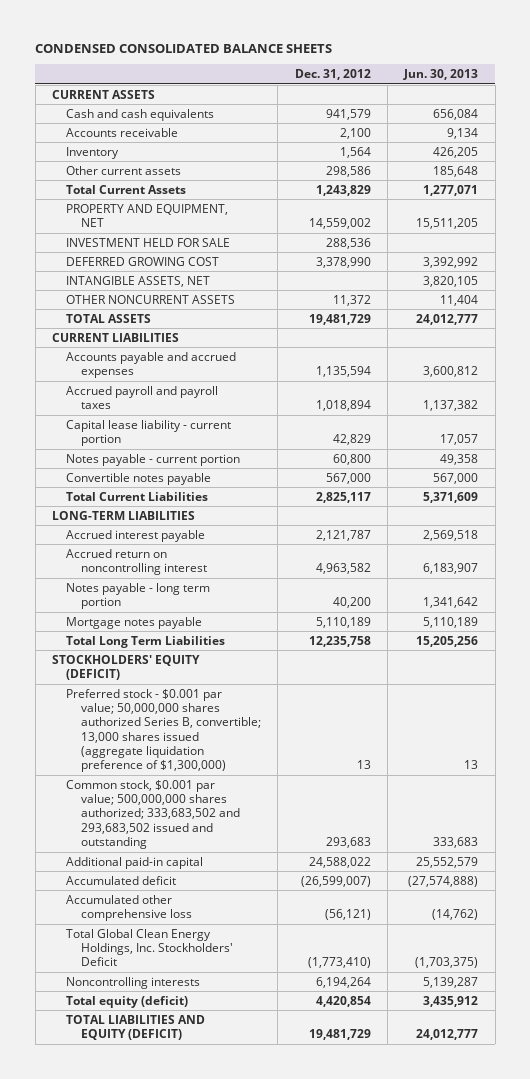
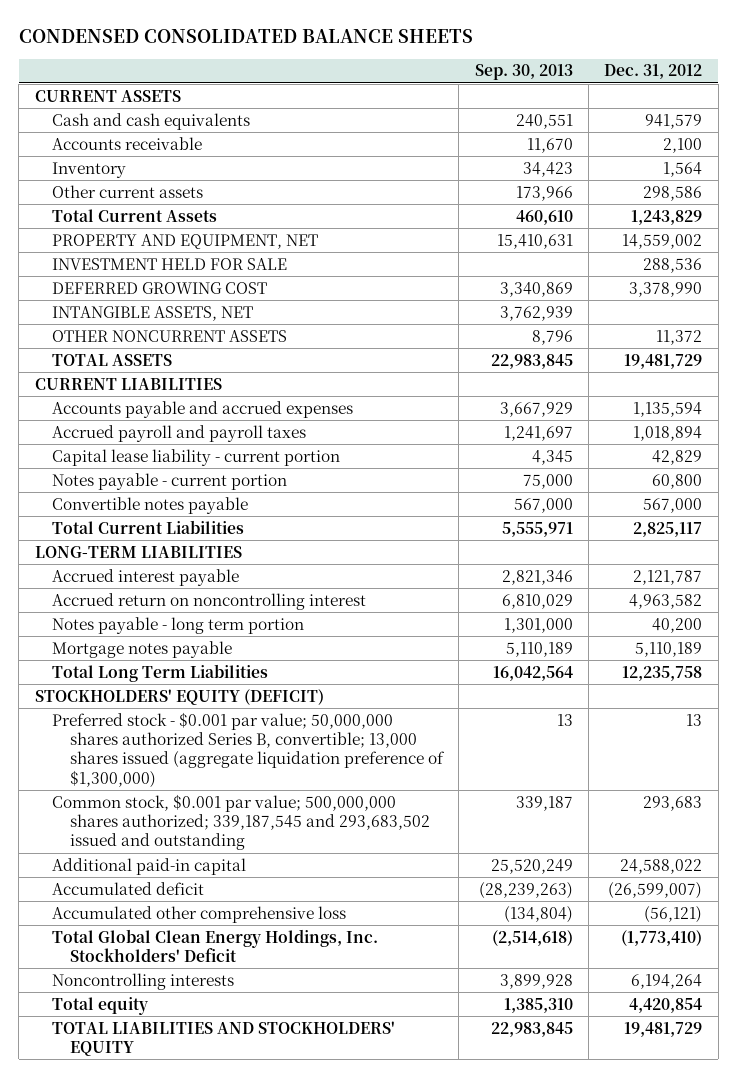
[403,69,479,81] Jun. 30, 2013 -> none
none -> [474,64,573,81] Sep. 30, 2013
[66,779,240,850] Common stock, $0.001 par value; 500,000,000 shares authorized; 333,683,502 and 293,683,502 issued and outstanding -> [52,793,431,851] Common stock, $0.001 par value; 500,000,000 shares authorized; 339,187,545 and 293,683,502 issued and outstanding
[66,995,189,1008] Total equity (deficit) -> [52,996,149,1015] Total equity
[66,1014,206,1041] TOTAL LIABILITIES AND EQUITY (DEFICIT) -> [52,1020,396,1057] TOTAL LIABILITIES AND STOCKHOLDERS' EQUITY

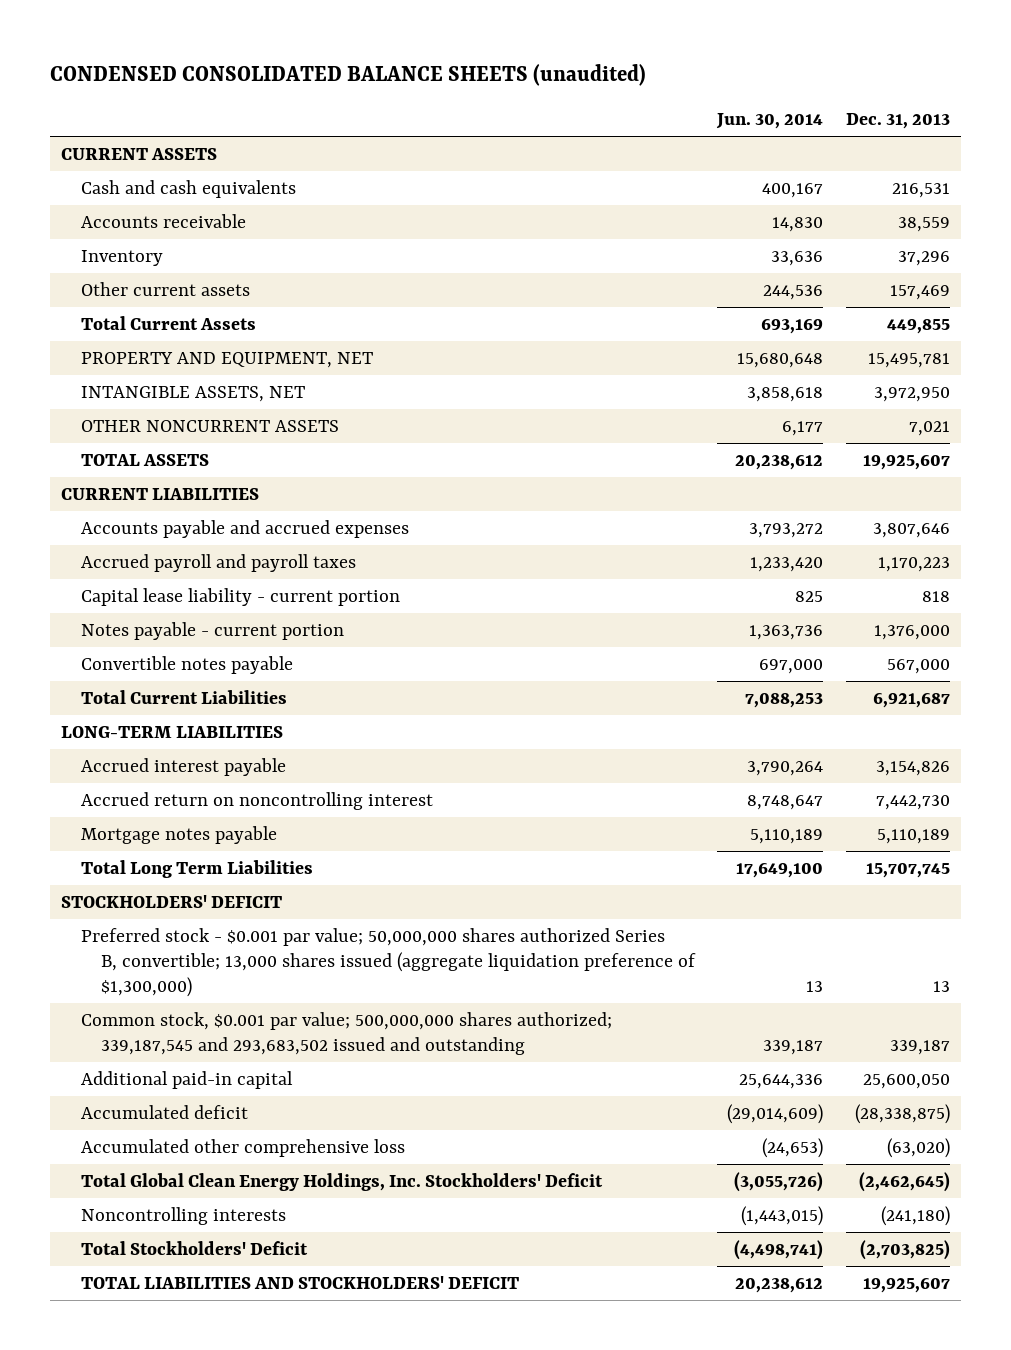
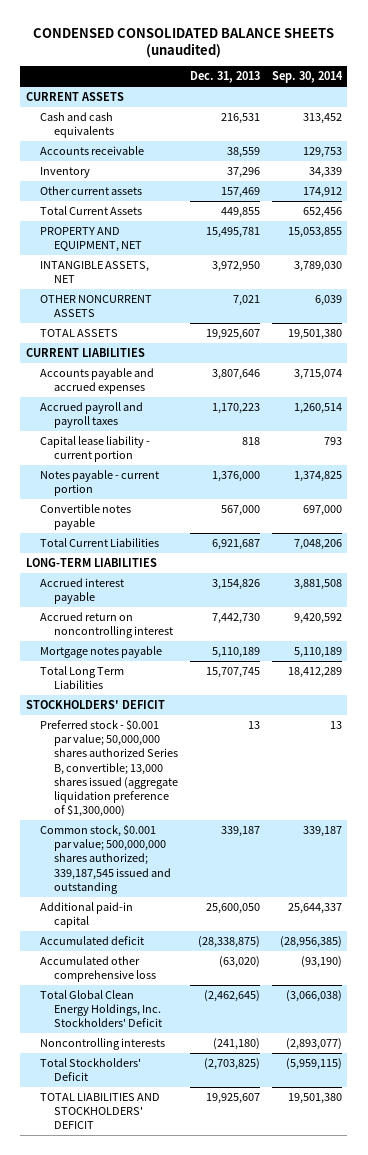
[716,112,824,129] Jun. 30, 2014 -> none
none -> [271,71,343,84] Sep. 30, 2014
[80,1012,612,1055] Common stock, $0.001 par value; 500,000,000 shares authorized; 339,187,545 and 293,683,502 issued and outstanding -> [40,824,172,894] Common stock, $0.001 par value; 500,000,000 shares authorized; 339,187,545 issued and outstanding

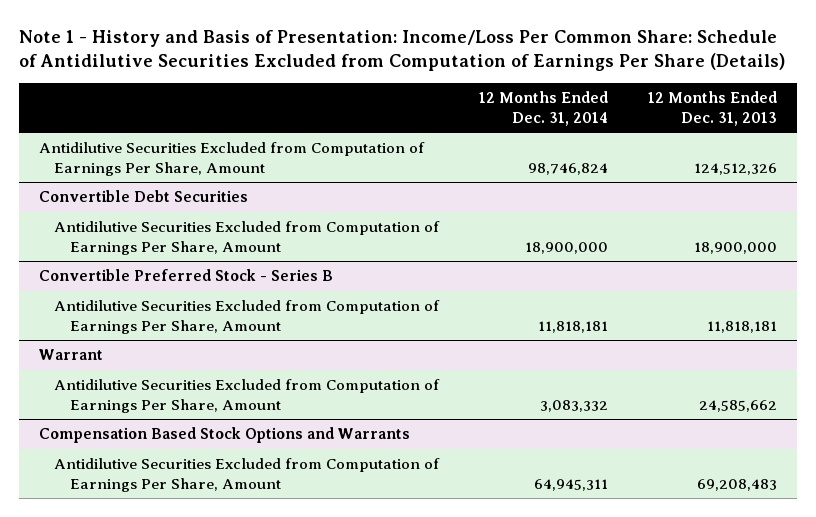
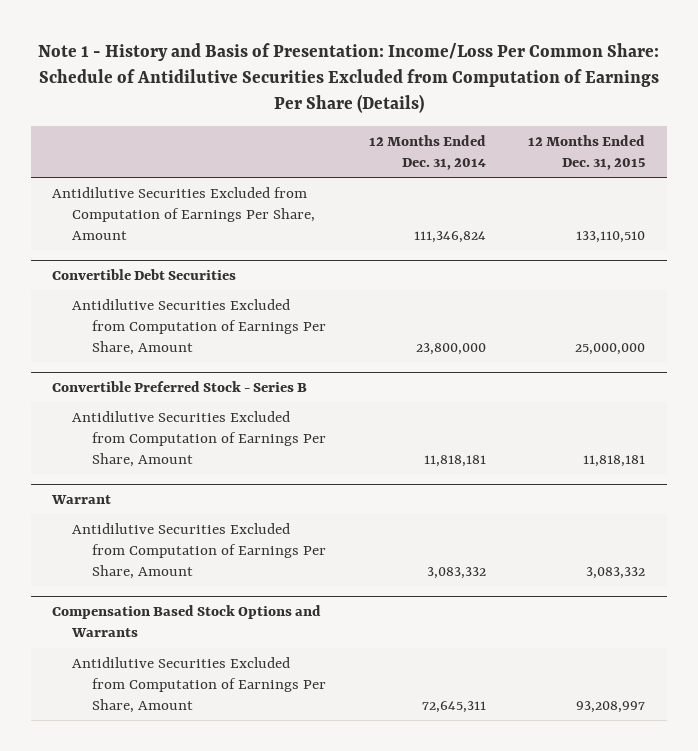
[647,91,777,126] 12 Months Ended Dec. 31, 2013 -> none
none -> [528,134,646,170] 12 Months Ended Dec. 31, 2015
[528,162,609,175] 98,746,824 -> [413,230,486,243] 111,346,824
[525,241,609,254] 18,900,000 -> [415,342,486,355] 23,800,000
[534,478,609,491] 64,945,311 -> [421,700,486,713] 72,645,311

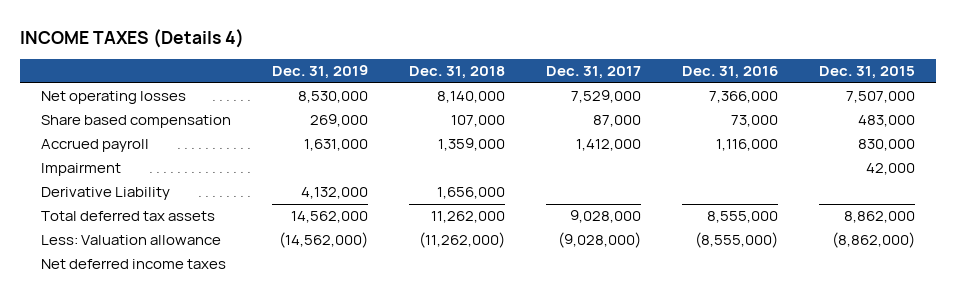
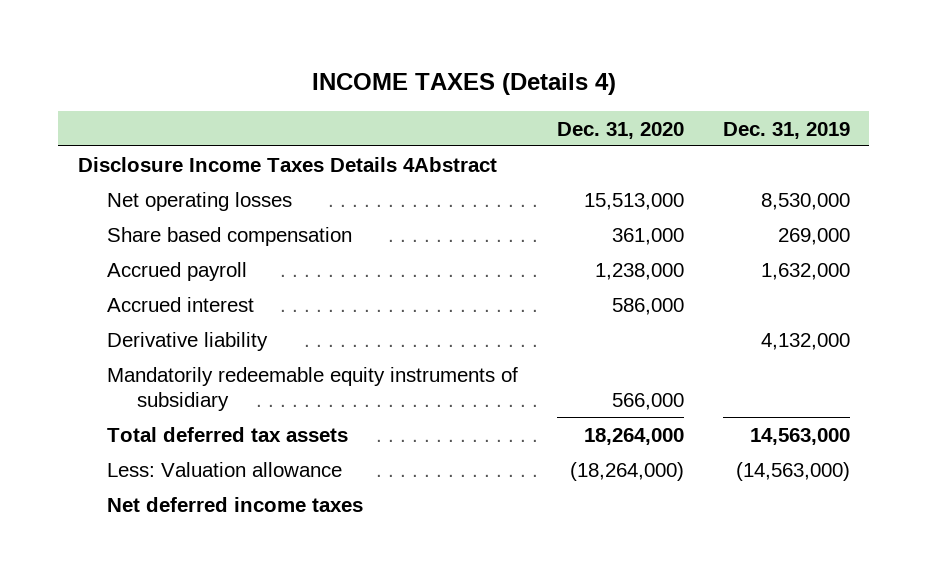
[408,66,505,80] Dec. 31, 2018 -> none
[546,66,642,80] Dec. 31, 2017 -> none
[682,66,779,80] Dec. 31, 2016 -> none
[819,66,916,80] Dec. 31, 2015 -> none
none -> [557,121,685,139] Dec. 31, 2020
none -> [77,156,497,172] Disclosure Income Taxes Details 4Abstract
[40,163,121,177] Impairment -> none
[303,139,368,152] 1,631,000 -> [760,262,850,280] 1,632,000
none -> [107,296,255,312] Accrued interest
[40,187,170,201] Derivative Liability -> [107,331,269,351] Derivative liability
none -> [107,366,519,412] Mandatorily redeemable equity instruments of subsidiary
[290,211,368,224] 14,562,000 -> [749,427,850,445] 14,563,000
[278,232,368,249] (14,562,000) -> [735,461,850,481] (14,563,000)

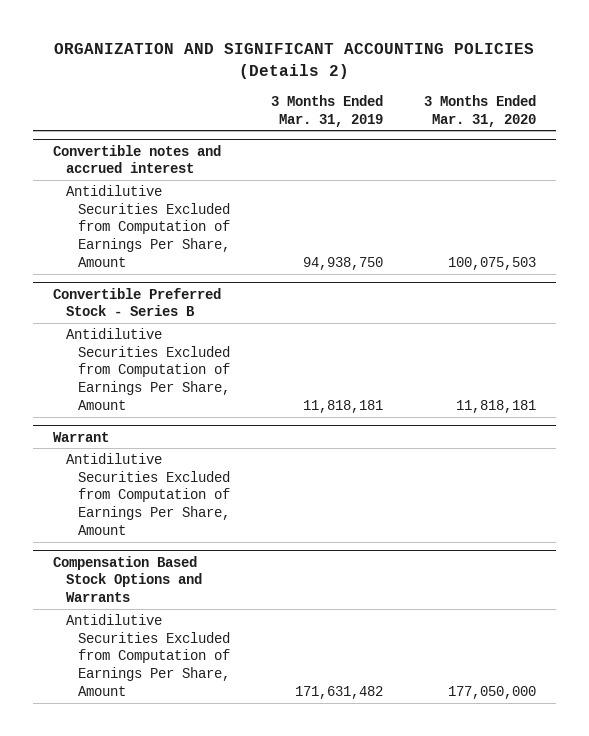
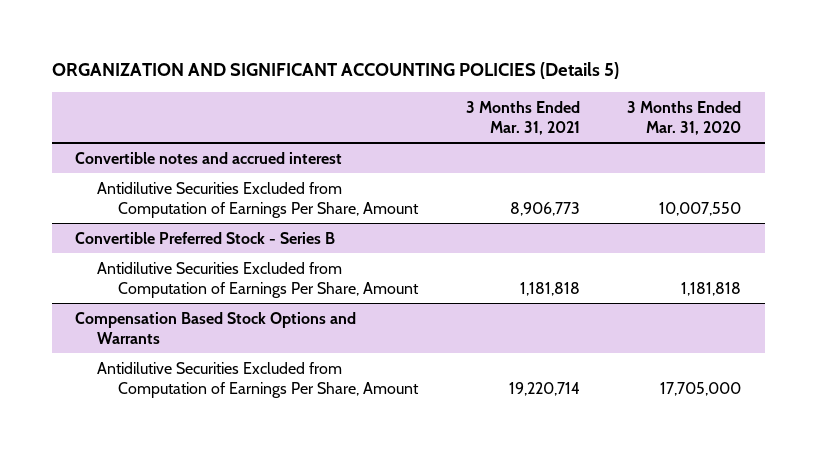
[54,43,535,80] ORGANIZATION AND SIGNIFICANT ACCOUNTING POLICIES (Details 2) -> [51,62,619,80] ORGANIZATION AND SIGNIFICANT ACCOUNTING POLICIES (Details 5)
[270,94,383,127] 3 Months Ended Mar. 31, 2019 -> none
none -> [465,100,580,135] 3 Months Ended Mar. 31, 2021
[447,256,536,270] 100,075,503 -> [658,201,741,216] 10,007,550
[53,431,110,442] Warrant -> none
[65,452,231,535] Antidilutive Securities Excluded from Computation of Earnings Per Share, Amount -> none
[455,399,536,413] 11,818,181 -> [680,281,741,296] 1,181,818
[447,685,536,699] 177,050,000 -> [659,381,741,396] 17,705,000

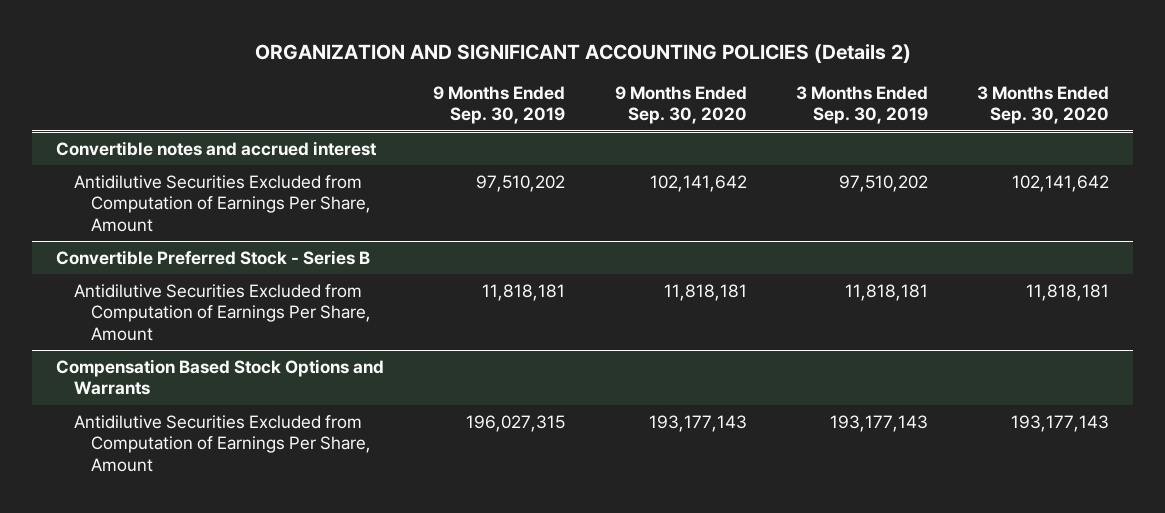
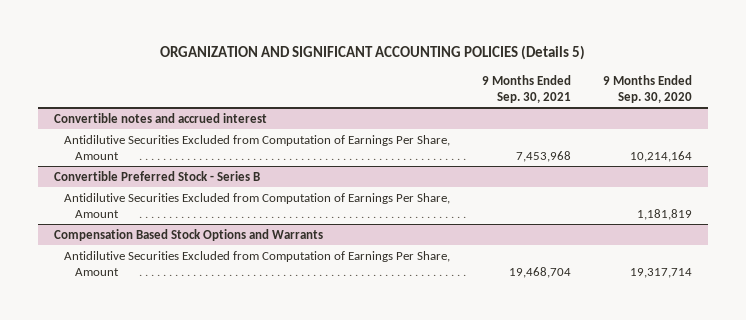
[254,43,911,63] ORGANIZATION AND SIGNIFICANT ACCOUNTING POLICIES (Details 2) -> [159,45,585,61] ORGANIZATION AND SIGNIFICANT ACCOUNTING POLICIES (Details 5)
[433,85,566,125] 9 Months Ended Sep. 30, 2019 -> none
[795,85,928,125] 3 Months Ended Sep. 30, 2019 -> none
[976,85,1109,125] 3 Months Ended Sep. 30, 2020 -> none
none -> [482,74,572,104] 9 Months Ended Sep. 30, 2021
[649,174,747,192] 102,141,642 -> [630,150,693,162] 10,214,164
[663,283,747,301] 11,818,181 -> [637,208,693,220] 1,181,819
[648,414,747,432] 193,177,143 -> [630,267,693,278] 19,317,714

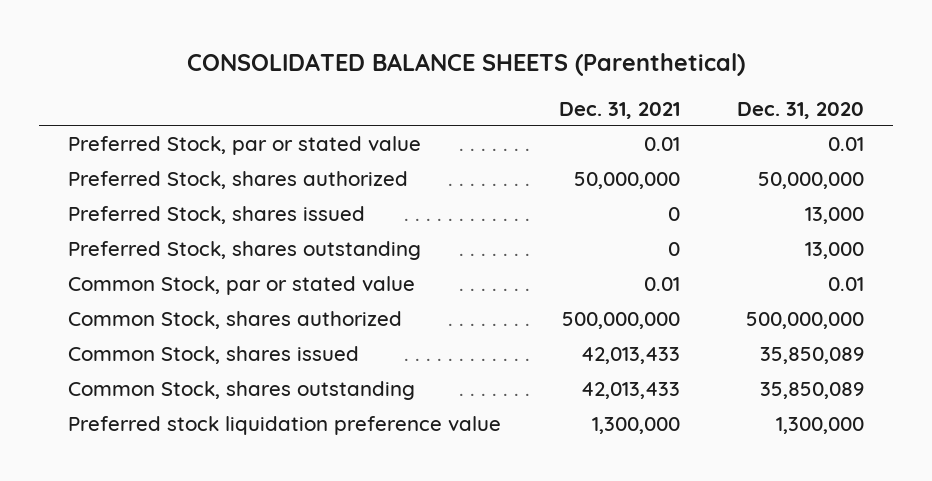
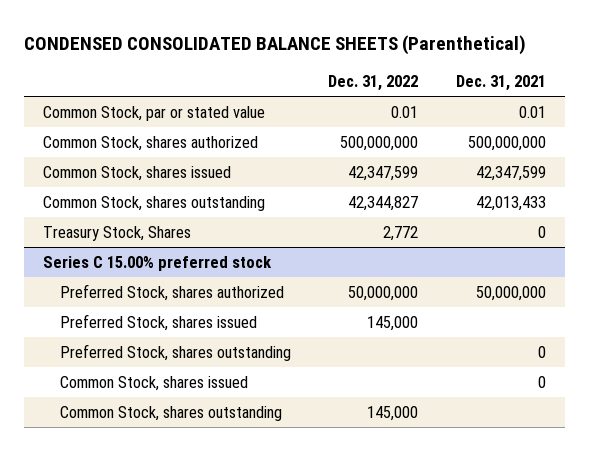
[187,52,746,76] CONSOLIDATED BALANCE SHEETS (Parenthetical) -> [24,34,527,55] CONDENSED CONSOLIDATED BALANCE SHEETS (Parenthetical)
[737,101,865,119] Dec. 31, 2020 -> none
none -> [328,74,419,91] Dec. 31, 2022
[68,136,422,156] Preferred Stock, par or stated value -> none
[68,171,409,190] Preferred Stock, shares authorized -> none
[68,206,366,225] Preferred Stock, shares issued -> none
[68,241,422,261] Preferred Stock, shares outstanding -> none
[580,347,680,365] 42,013,433 -> [475,165,546,181] 42,347,599
[68,416,502,436] Preferred stock liquidation preference value -> none
none -> [42,225,191,241] Treasury Stock, Shares
none -> [42,255,272,271] Series C 15.00% preferred stock
none -> [59,283,284,301] Preferred Stock, shares authorized
none -> [59,313,257,331] Preferred Stock, shares issued
none -> [59,343,291,361] Preferred Stock, shares outstanding
none -> [59,375,248,391] Common Stock, shares issued
none -> [59,405,282,421] Common Stock, shares outstanding

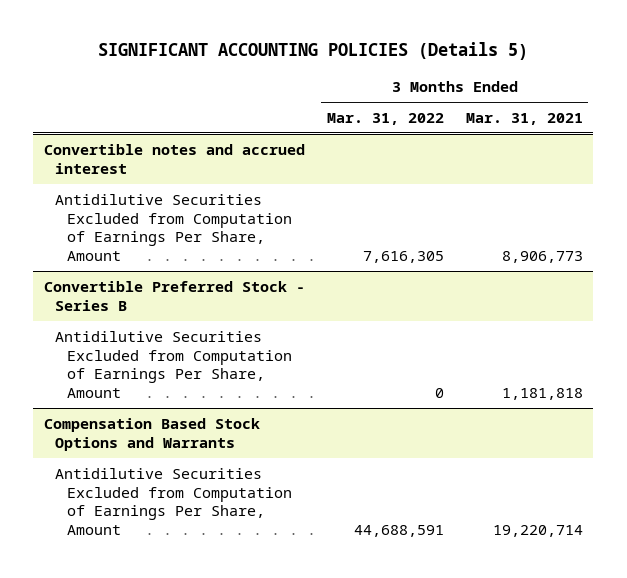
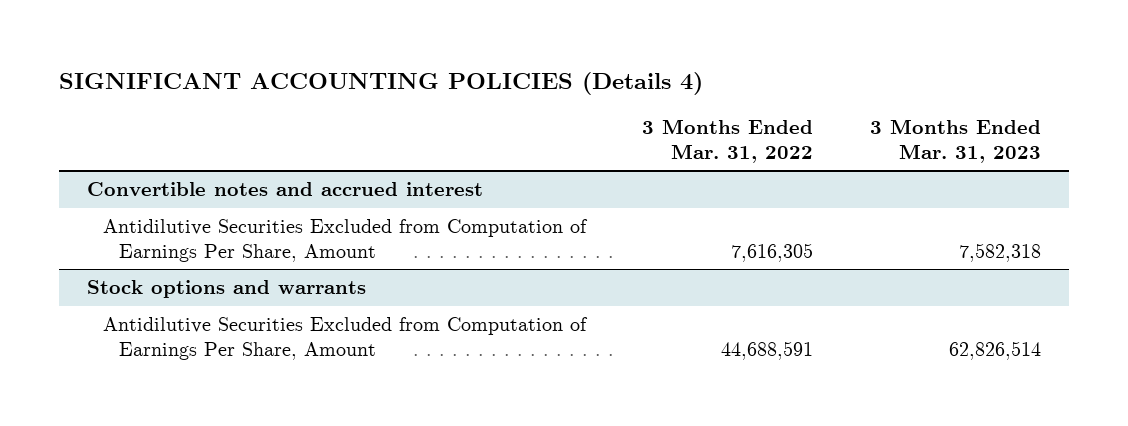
[98,42,529,61] SIGNIFICANT ACCOUNTING POLICIES (Details 5) -> [58,72,703,96] SIGNIFICANT ACCOUNTING POLICIES (Details 4)
[465,112,583,125] Mar. 31, 2021 -> none
none -> [869,119,1041,163] 3 Months Ended Mar. 31, 2023
[44,280,306,311] Convertible Preferred Stock - Series B -> none
[55,330,292,399] Antidilutive Securities Excluded from Computation of Earnings Per Share, Amount -> none
[44,417,261,451] Compensation Based Stock Options and Warrants -> [86,280,366,299] Stock options and warrants

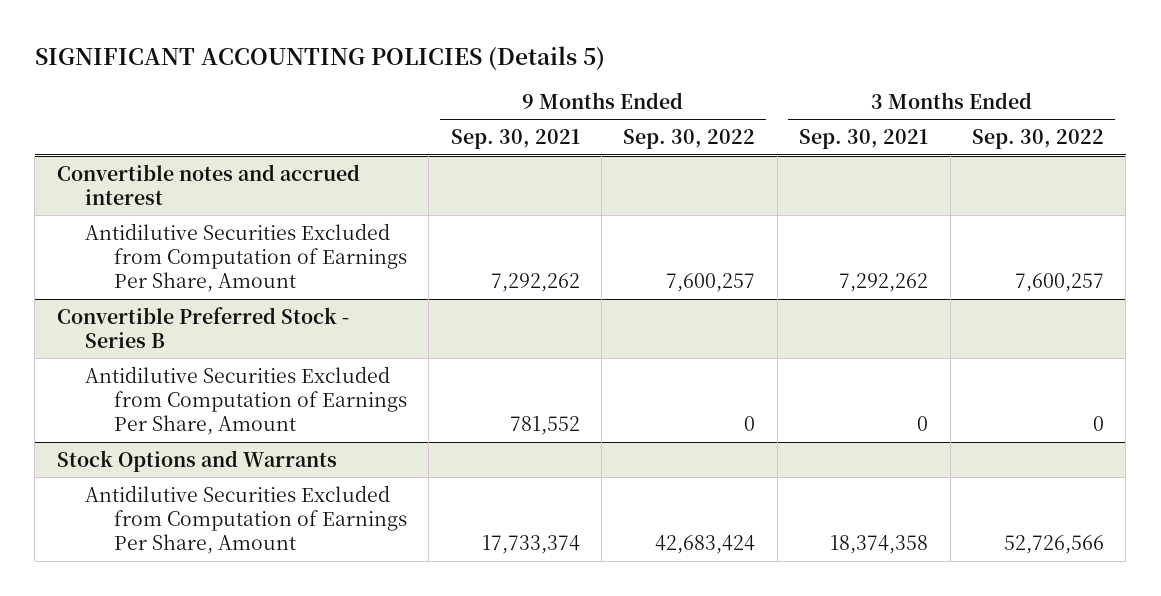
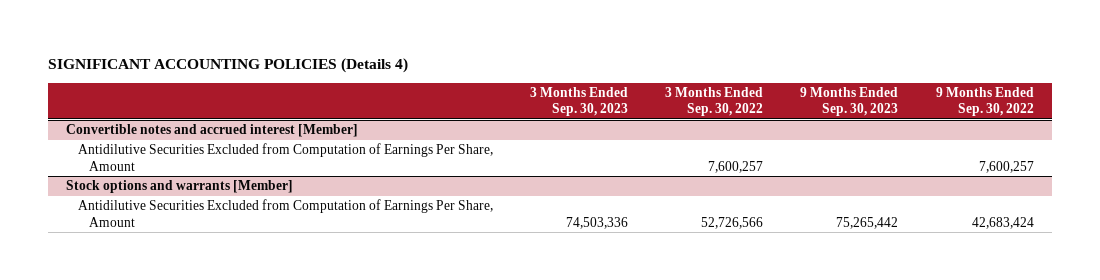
[34,46,605,71] SIGNIFICANT ACCOUNTING POLICIES (Details 5) -> [47,57,408,73] SIGNIFICANT ACCOUNTING POLICIES (Details 4)
[450,129,580,150] Sep. 30, 2021 -> none
[799,129,929,150] Sep. 30, 2021 -> none
none -> [529,87,628,117] 3 Months Ended Sep. 30, 2023
none -> [800,87,899,117] 9 Months Ended Sep. 30, 2023
[56,163,360,205] Convertible notes and accrued interest -> [66,124,359,138] Convertible notes and accrued interest [Member]
[56,306,349,348] Convertible Preferred Stock - Series B -> none
[85,365,408,436] Antidilutive Securities Excluded from Computation of Earnings Per Share, Amount -> none
[56,449,337,472] Stock Options and Warrants -> [66,180,294,194] Stock options and warrants [Member]

